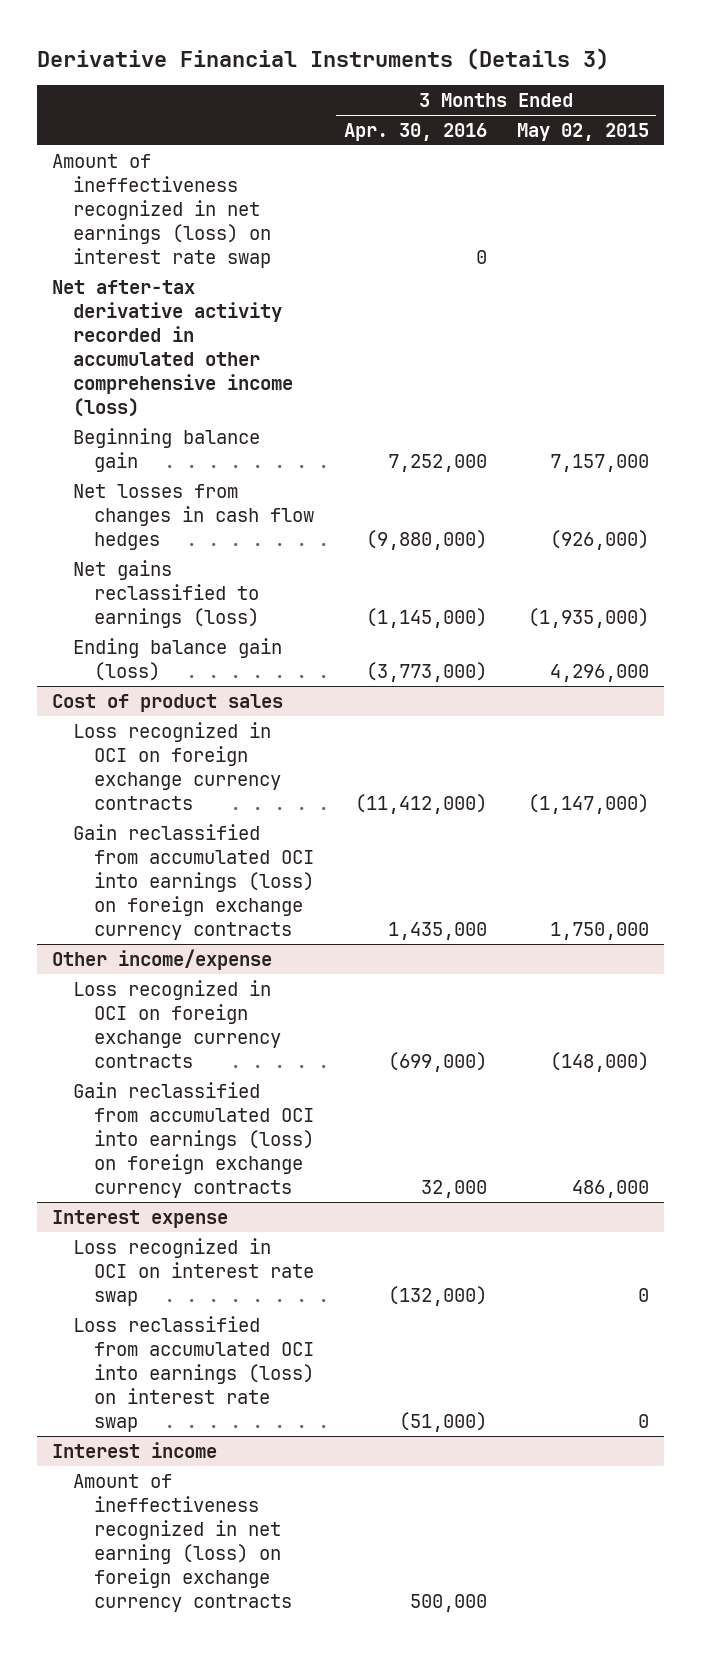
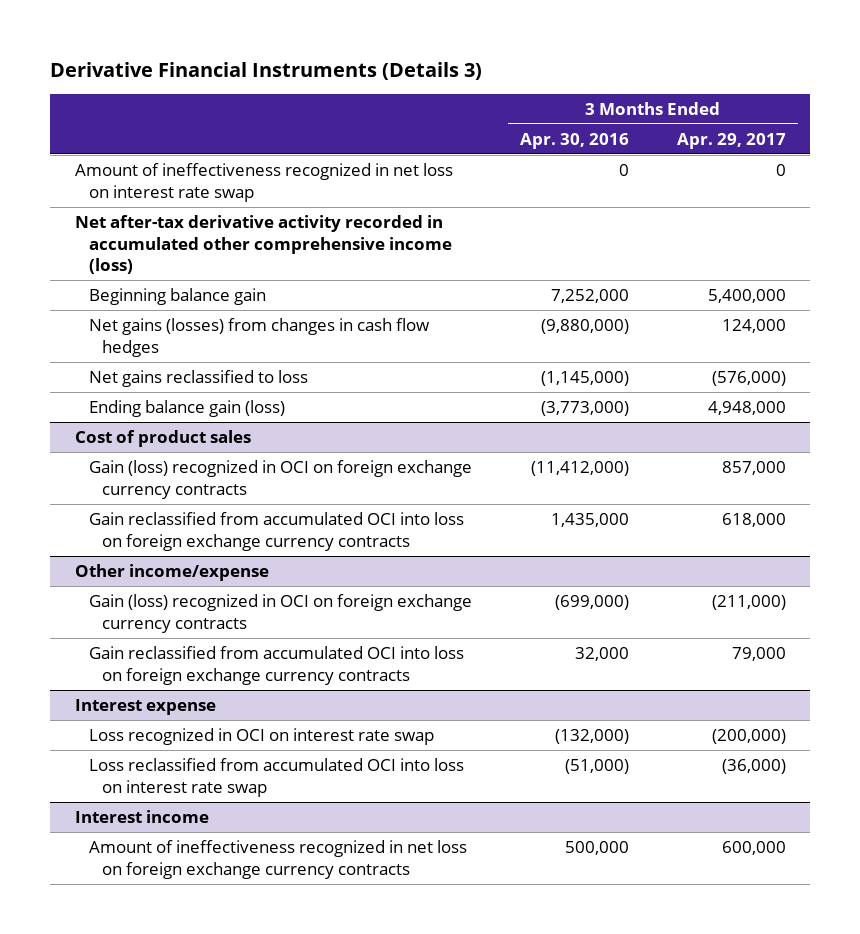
[516,122,649,141] May 02, 2015 -> none
none -> [676,132,786,149] Apr. 29, 2017
[52,153,271,268] Amount of ineffectiveness recognized in net earnings (loss) on interest rate swap -> [74,162,453,202] Amount of ineffectiveness recognized in net loss on interest rate swap
[72,483,314,550] Net losses from changes in cash flow hedges -> [88,317,430,357] Net gains (losses) from changes in cash flow hedges
[72,559,259,628] Net gains reclassified to earnings (loss) -> [88,369,308,387] Net gains reclassified to loss
[72,721,281,810] Loss recognized in OCI on foreign exchange currency contracts -> [88,459,472,499] Gain (loss) recognized in OCI on foreign exchange currency contracts
[72,823,314,940] Gain reclassified from accumulated OCI into earnings (loss) on foreign exchange currency contracts -> [88,511,464,551] Gain reclassified from accumulated OCI into loss on foreign exchange currency contracts
[72,979,281,1068] Loss recognized in OCI on foreign exchange currency contracts -> [88,593,472,633] Gain (loss) recognized in OCI on foreign exchange currency contracts
[72,1081,314,1198] Gain reclassified from accumulated OCI into earnings (loss) on foreign exchange currency contracts -> [88,645,464,685] Gain reclassified from accumulated OCI into loss on foreign exchange currency contracts
[72,1315,314,1432] Loss reclassified from accumulated OCI into earnings (loss) on interest rate swap -> [88,757,464,797] Loss reclassified from accumulated OCI into loss on interest rate swap
[72,1473,292,1612] Amount of ineffectiveness recognized in net earning (loss) on foreign exchange currency contracts -> [88,839,467,879] Amount of ineffectiveness recognized in net loss on foreign exchange currency contracts

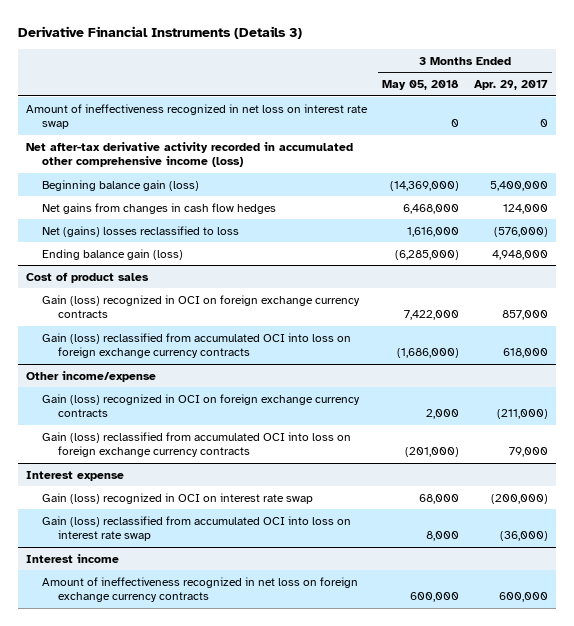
[519,132,629,149] Apr. 30, 2016 -> none
none -> [382,79,460,90] May 05, 2018
[88,287,266,305] Beginning balance gain -> [41,179,199,191] Beginning balance gain (loss)
[88,317,430,357] Net gains (losses) from changes in cash flow hedges -> [41,202,276,214] Net gains from changes in cash flow hedges
[88,369,308,387] Net gains reclassified to loss -> [41,225,239,237] Net (gains) losses reclassified to loss
[88,511,464,551] Gain reclassified from accumulated OCI into loss on foreign exchange currency contracts -> [41,332,351,358] Gain (loss) reclassified from accumulated OCI into loss on foreign exchange currency contracts
[88,645,464,685] Gain reclassified from accumulated OCI into loss on foreign exchange currency contracts -> [41,431,351,457] Gain (loss) reclassified from accumulated OCI into loss on foreign exchange currency contracts
[88,727,434,745] Loss recognized in OCI on interest rate swap -> [41,492,313,504] Gain (loss) recognized in OCI on interest rate swap
[88,757,464,797] Loss reclassified from accumulated OCI into loss on interest rate swap -> [41,515,351,541] Gain (loss) reclassified from accumulated OCI into loss on interest rate swap

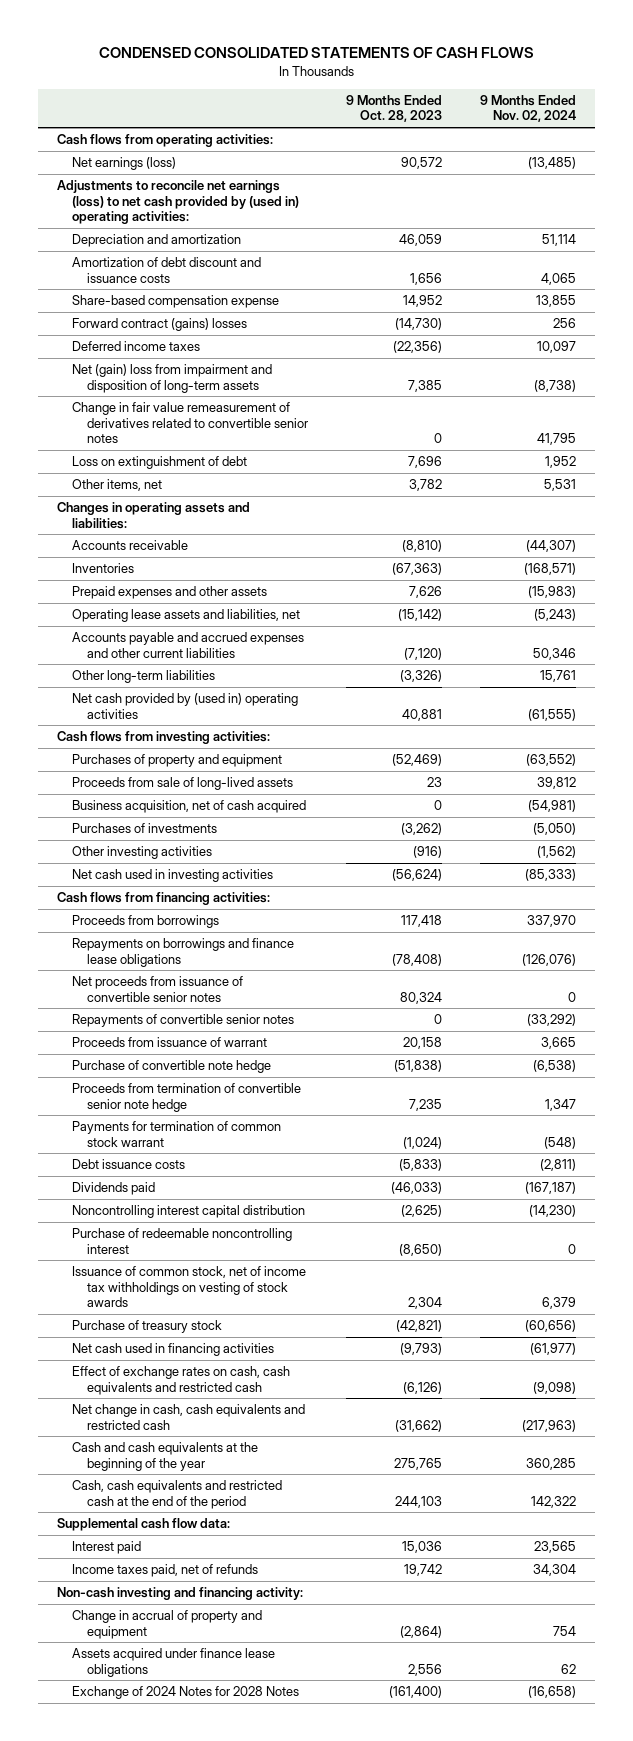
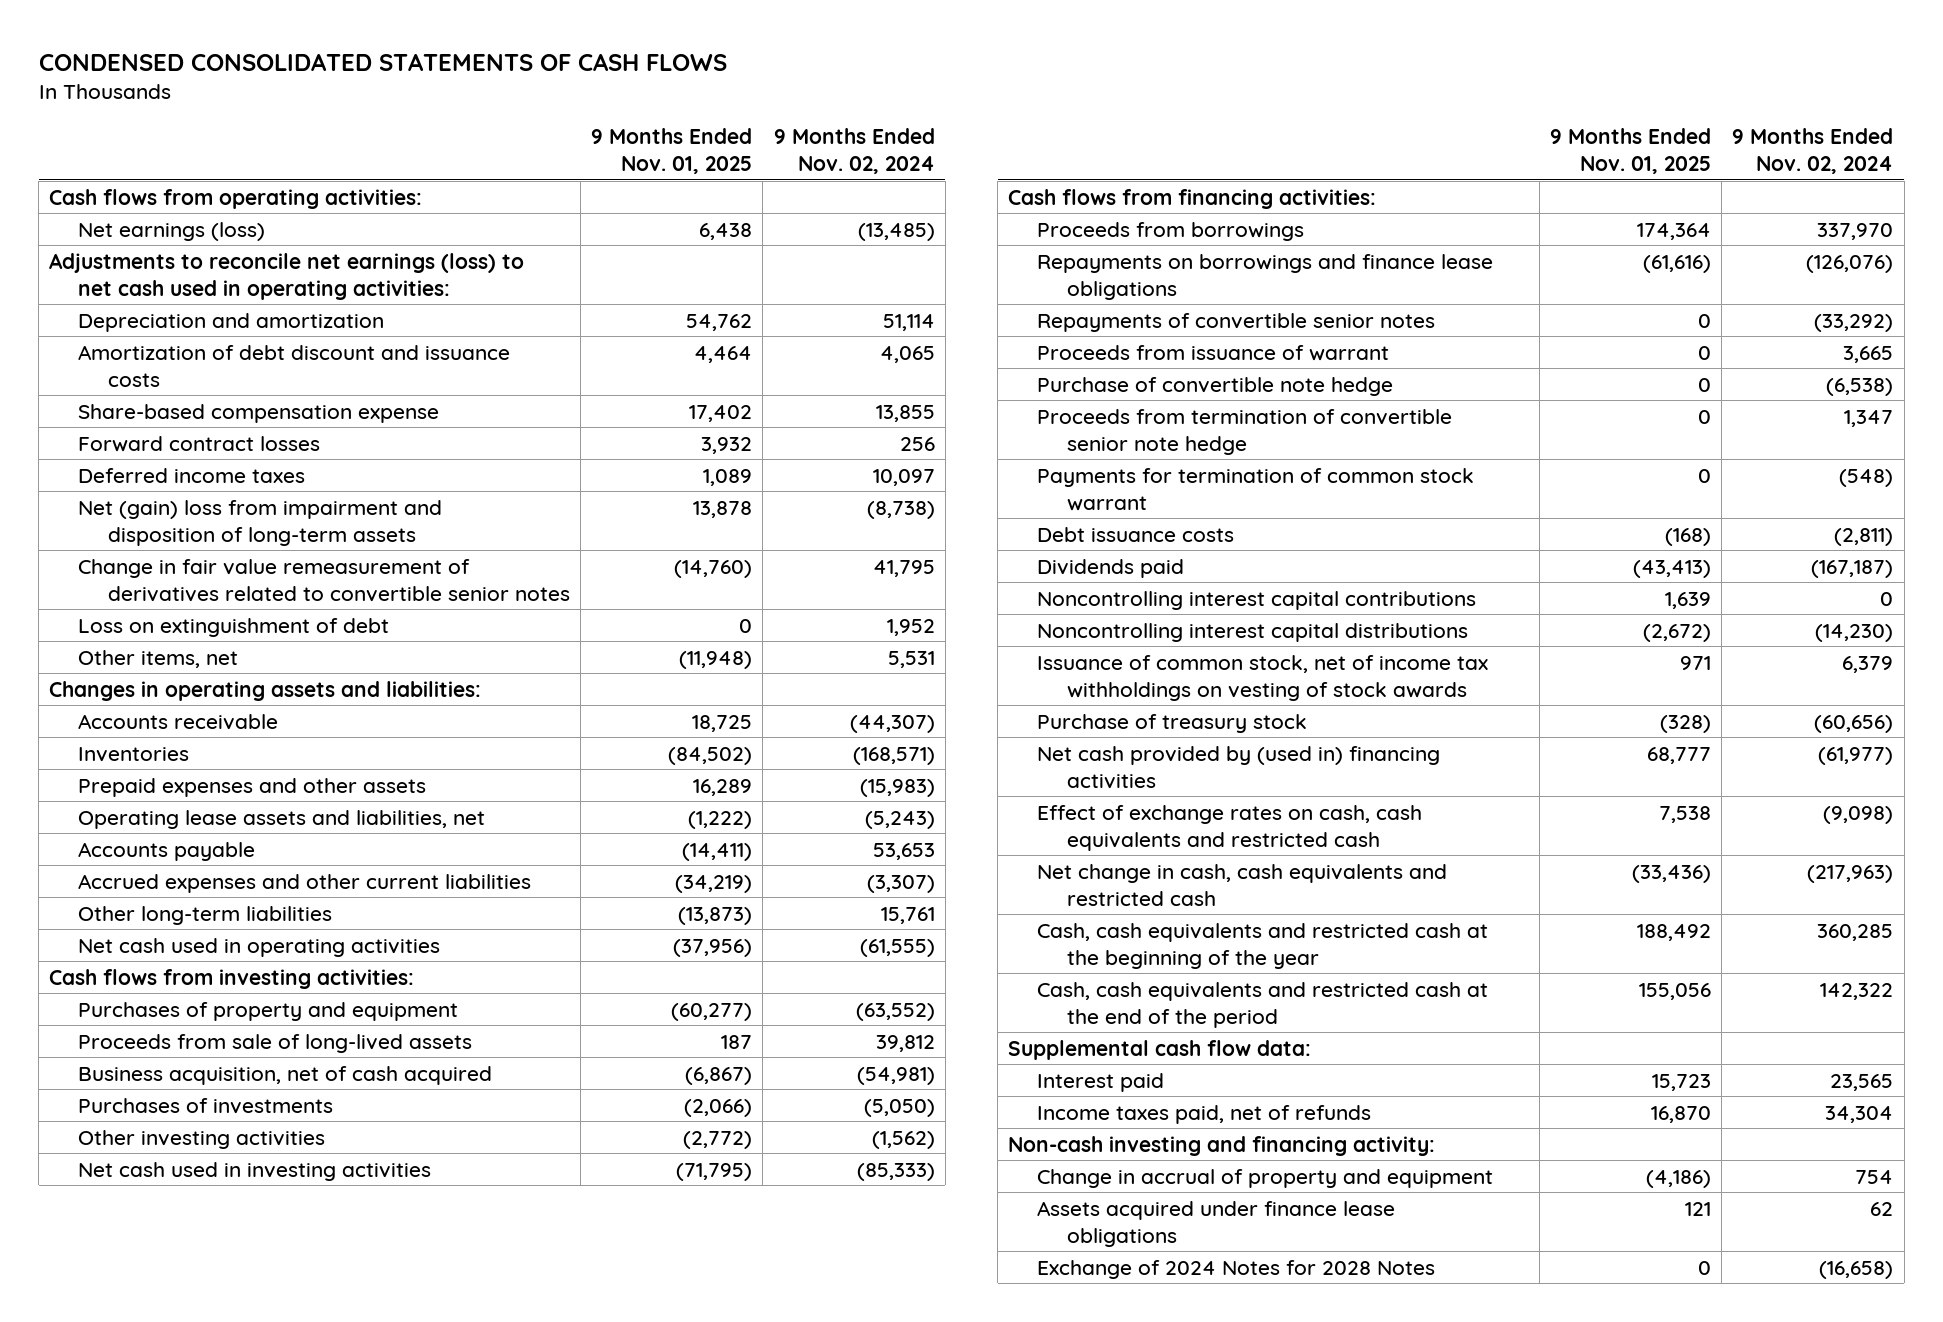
[346,94,443,123] 9 Months Ended Oct. 28, 2023 -> none
none -> [591,127,753,175] 9 Months Ended Nov. 01, 2025
[57,180,300,225] Adjustments to reconcile net earnings (loss) to net cash provided by (used in) operating activities: -> [49,252,525,300] Adjustments to reconcile net earnings (loss) to net cash used in operating activities:
[72,318,248,332] Forward contract (gains) losses -> [78,435,321,452] Forward contract losses
none -> [78,841,256,861] Accounts payable
[72,632,305,658] Accounts payable and accrued expenses and other current liabilities -> [78,873,532,893] Accrued expenses and other current liabilities
[533,647,577,660] 50,346 -> [866,874,935,893] (3,307)
[72,693,299,719] Net cash provided by (used in) operating activities -> [78,937,441,957] Net cash used in operating activities
[72,976,244,1002] Net proceeds from issuance of convertible senior notes -> none
[72,1228,293,1254] Purchase of redeemable noncontrolling interest -> none
none -> [1037,590,1477,610] Noncontrolling interest capital contributions
[72,1205,306,1219] Noncontrolling interest capital distribution -> [1037,622,1469,642] Noncontrolling interest capital distributions
[72,1343,275,1357] Net cash used in financing activities -> [1037,745,1441,789] Net cash provided by (used in) financing activities
[72,1442,259,1471] Cash and cash equivalents at the beginning of the year -> [1037,922,1489,969] Cash, cash equivalents and restricted cash at the beginning of the year

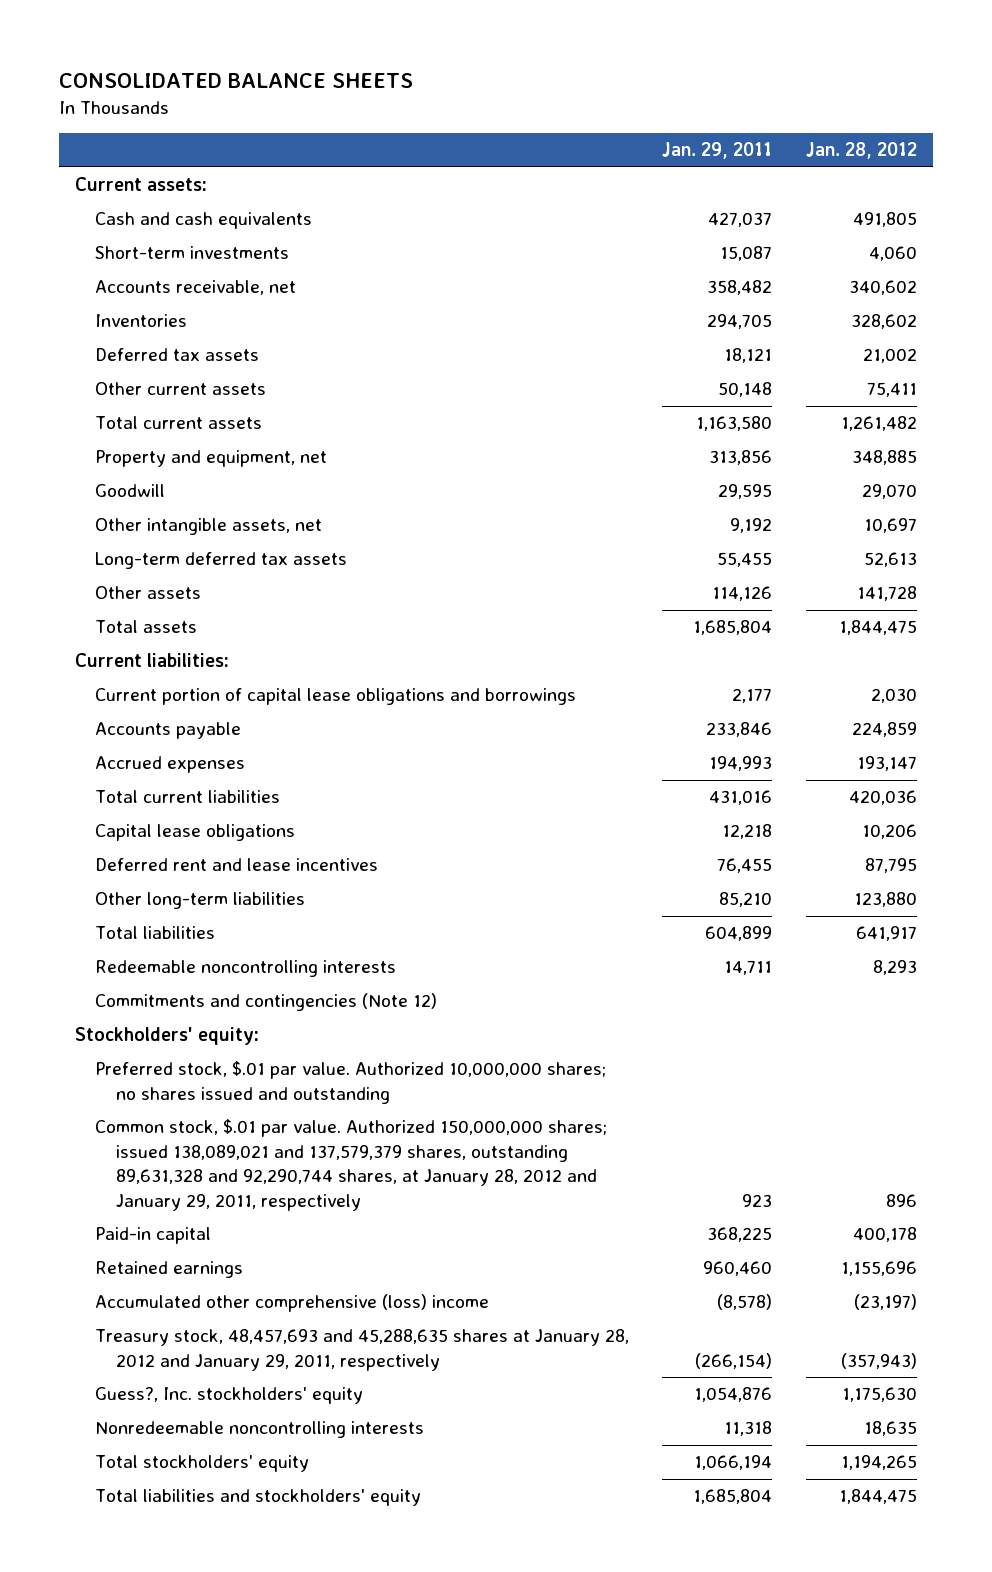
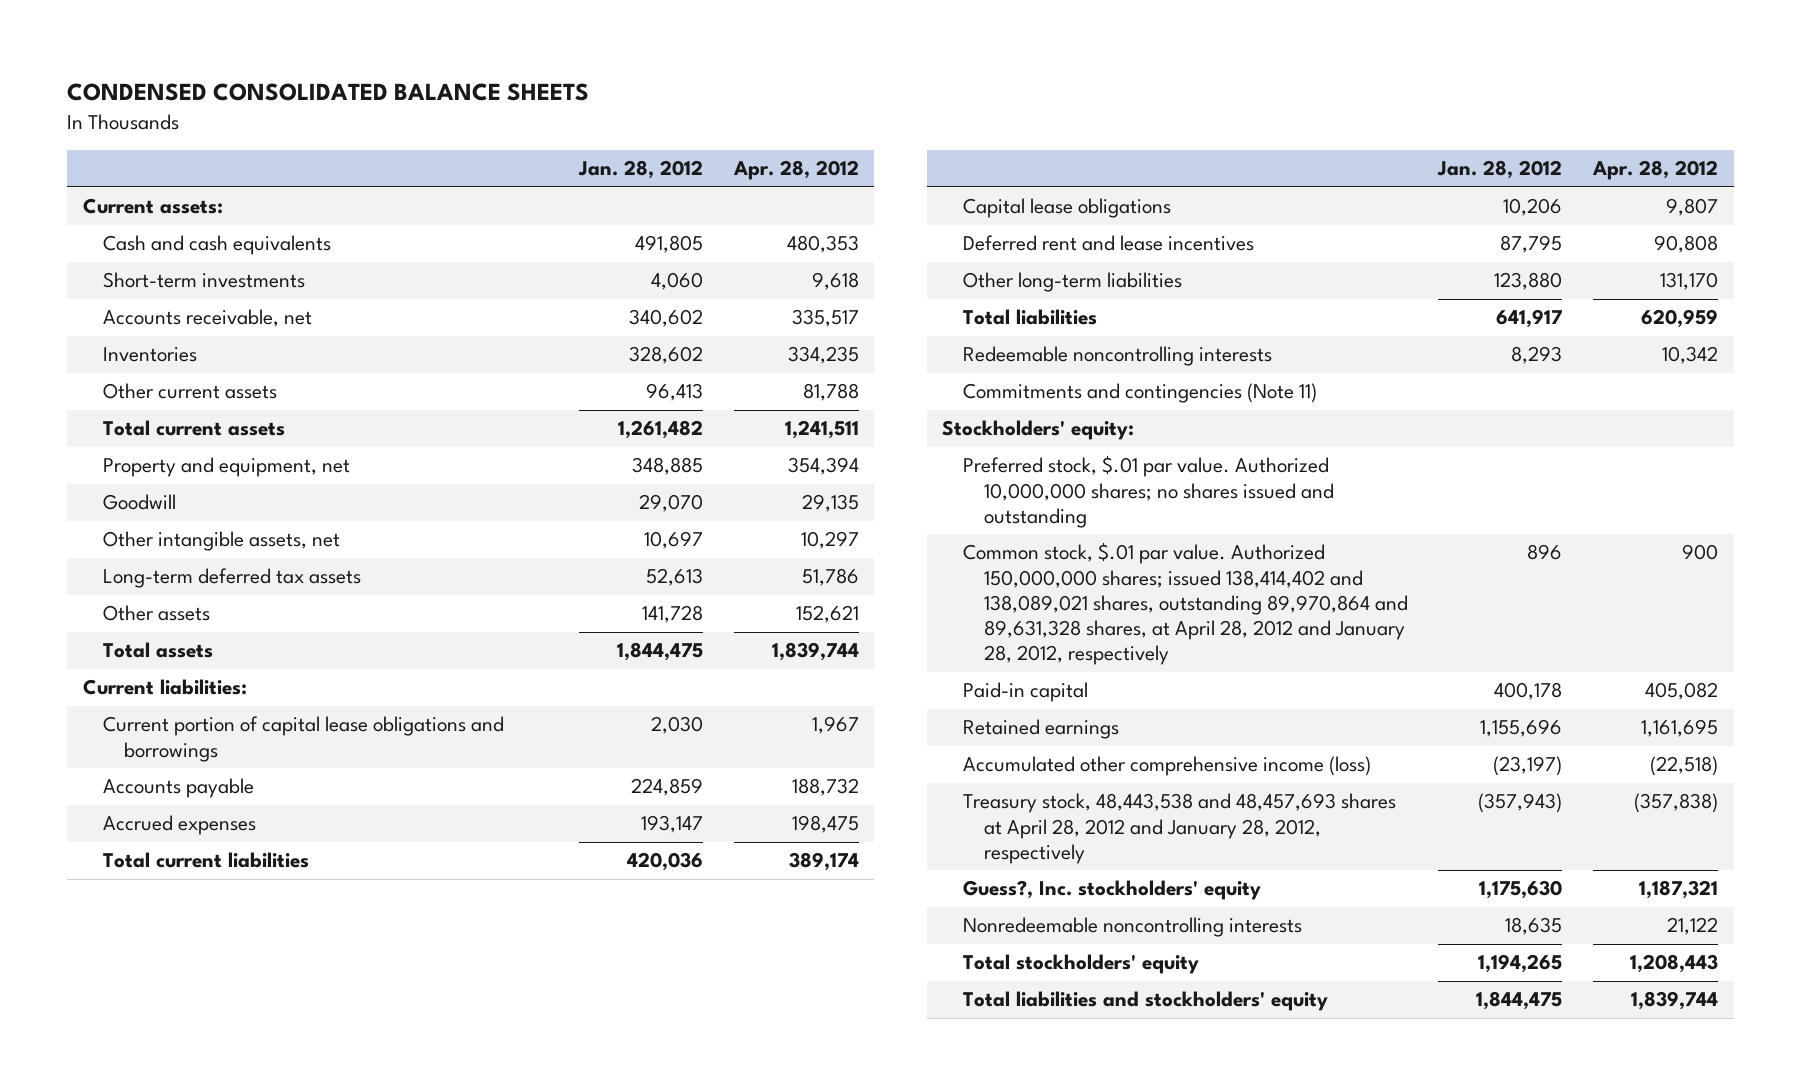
[58,73,413,89] CONSOLIDATED BALANCE SHEETS -> [67,83,590,102] CONDENSED CONSOLIDATED BALANCE SHEETS
[662,142,773,160] Jan. 29, 2011 -> none
none -> [732,160,859,181] Apr. 28, 2012
[95,348,260,362] Deferred tax assets -> none
[866,382,917,398] 75,411 -> [645,383,703,402] 96,413
[95,993,438,1012] Commitments and contingencies (Note 12) -> [962,383,1317,404] Commitments and contingencies (Note 11)
[95,1119,608,1211] Common stock, $.01 par value. Authorized 150,000,000 shares; issued 138,089,021 and 137,579,379 shares, outstanding 89,631,328 and 92,290,744 shares, at January 28, 2012 and January 29, 2011, respectively -> [962,542,1408,666] Common stock, $.01 par value. Authorized 150,000,000 shares; issued 138,414,402 and 138,089,021 shares, outstanding 89,970,864 and 89,631,328 shares, at April 28, 2012 and January 28, 2012, respectively
[95,1294,490,1313] Accumulated other comprehensive (loss) income -> [962,756,1371,777] Accumulated other comprehensive income (loss)
[95,1329,630,1371] Treasury stock, 48,457,693 and 45,288,635 shares at January 28, 2012 and January 29, 2011, respectively -> [962,793,1396,864] Treasury stock, 48,443,538 and 48,457,693 shares at April 28, 2012 and January 28, 2012, respectively

